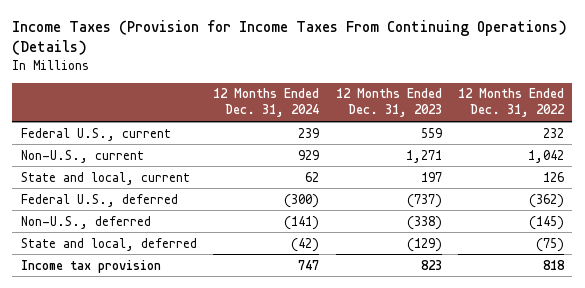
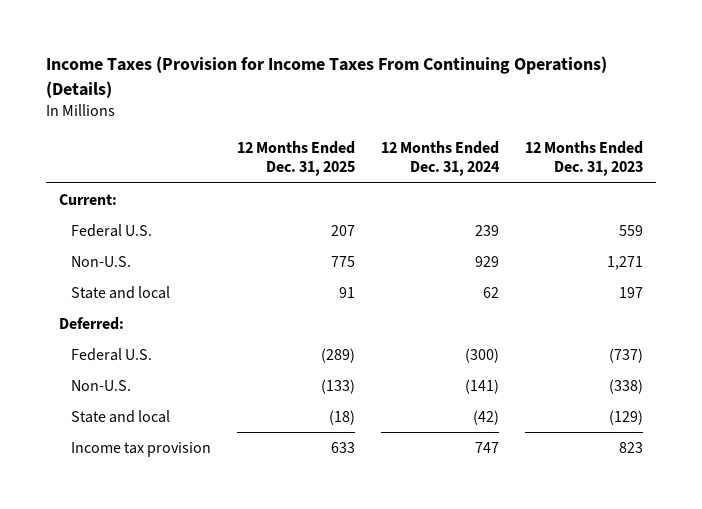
[458,88,566,118] 12 Months Ended Dec. 31, 2022 -> none
none -> [236,140,355,177] 12 Months Ended Dec. 31, 2025
none -> [58,193,117,205] Current:
[20,127,171,141] Federal U.S., current -> [70,223,152,237] Federal U.S.
[20,149,144,163] Non-U.S., current -> [70,255,131,267] Non-U.S.
[20,171,190,185] State and local, current -> [70,285,170,299] State and local
none -> [58,316,124,330] Deferred:
[20,193,178,207] Federal U.S., deferred -> [70,347,152,361] Federal U.S.
[20,215,151,229] Non-U.S., deferred -> [70,379,131,391] Non-U.S.
[20,237,197,251] State and local, deferred -> [70,409,170,423] State and local

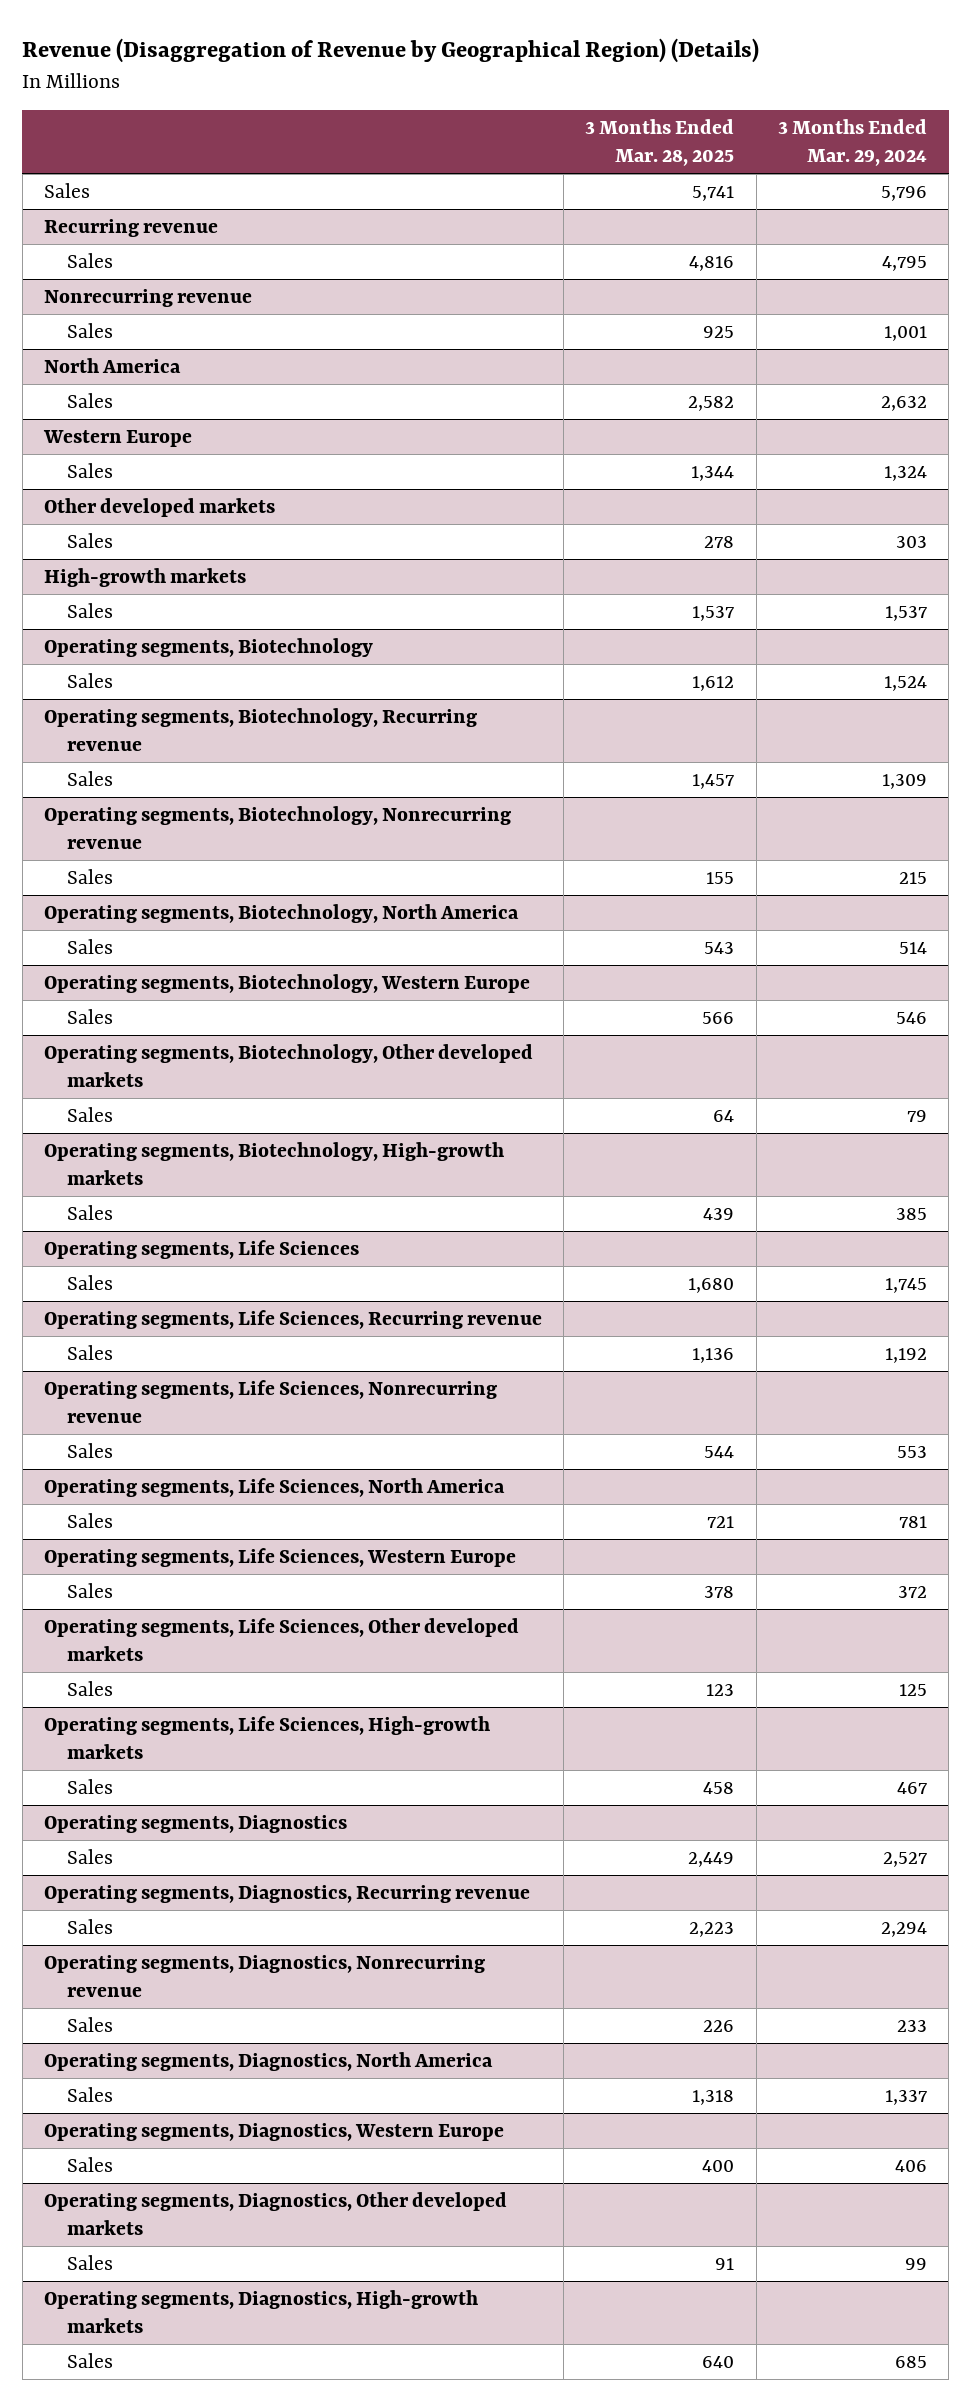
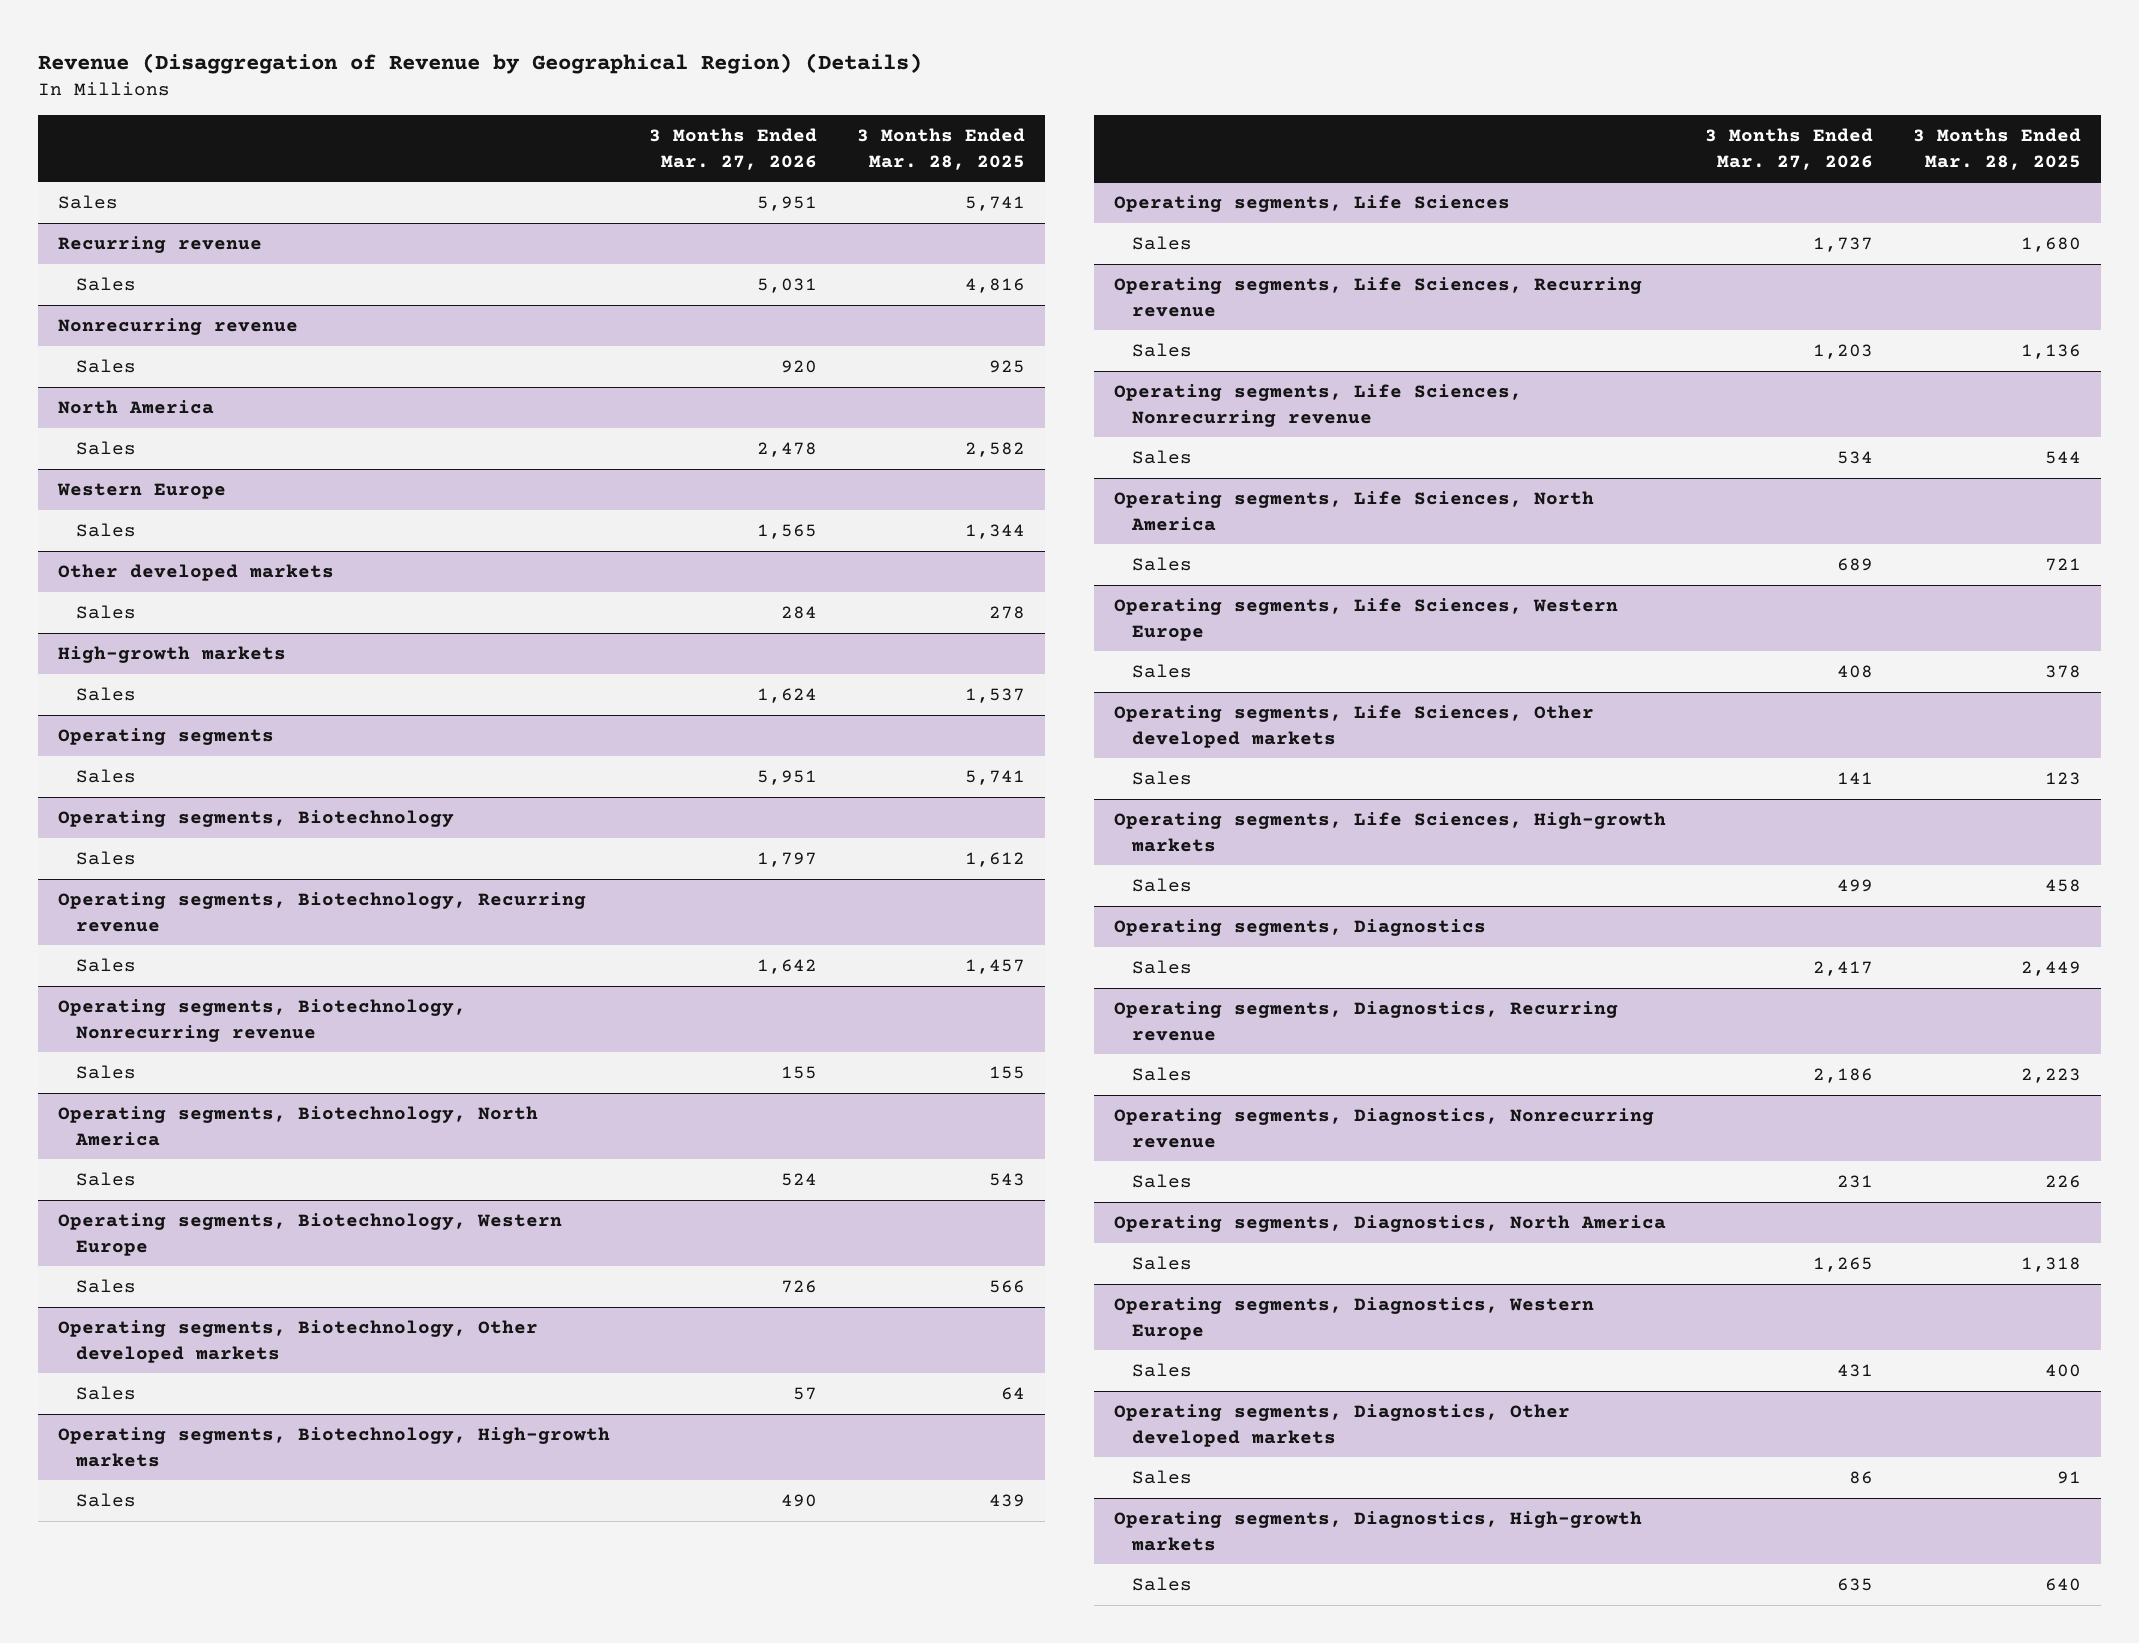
[777,119,927,167] 3 Months Ended Mar. 29, 2024 -> none
none -> [649,128,818,170] 3 Months Ended Mar. 27, 2026
none -> [57,728,274,746] Operating segments
none -> [75,769,136,784] Sales

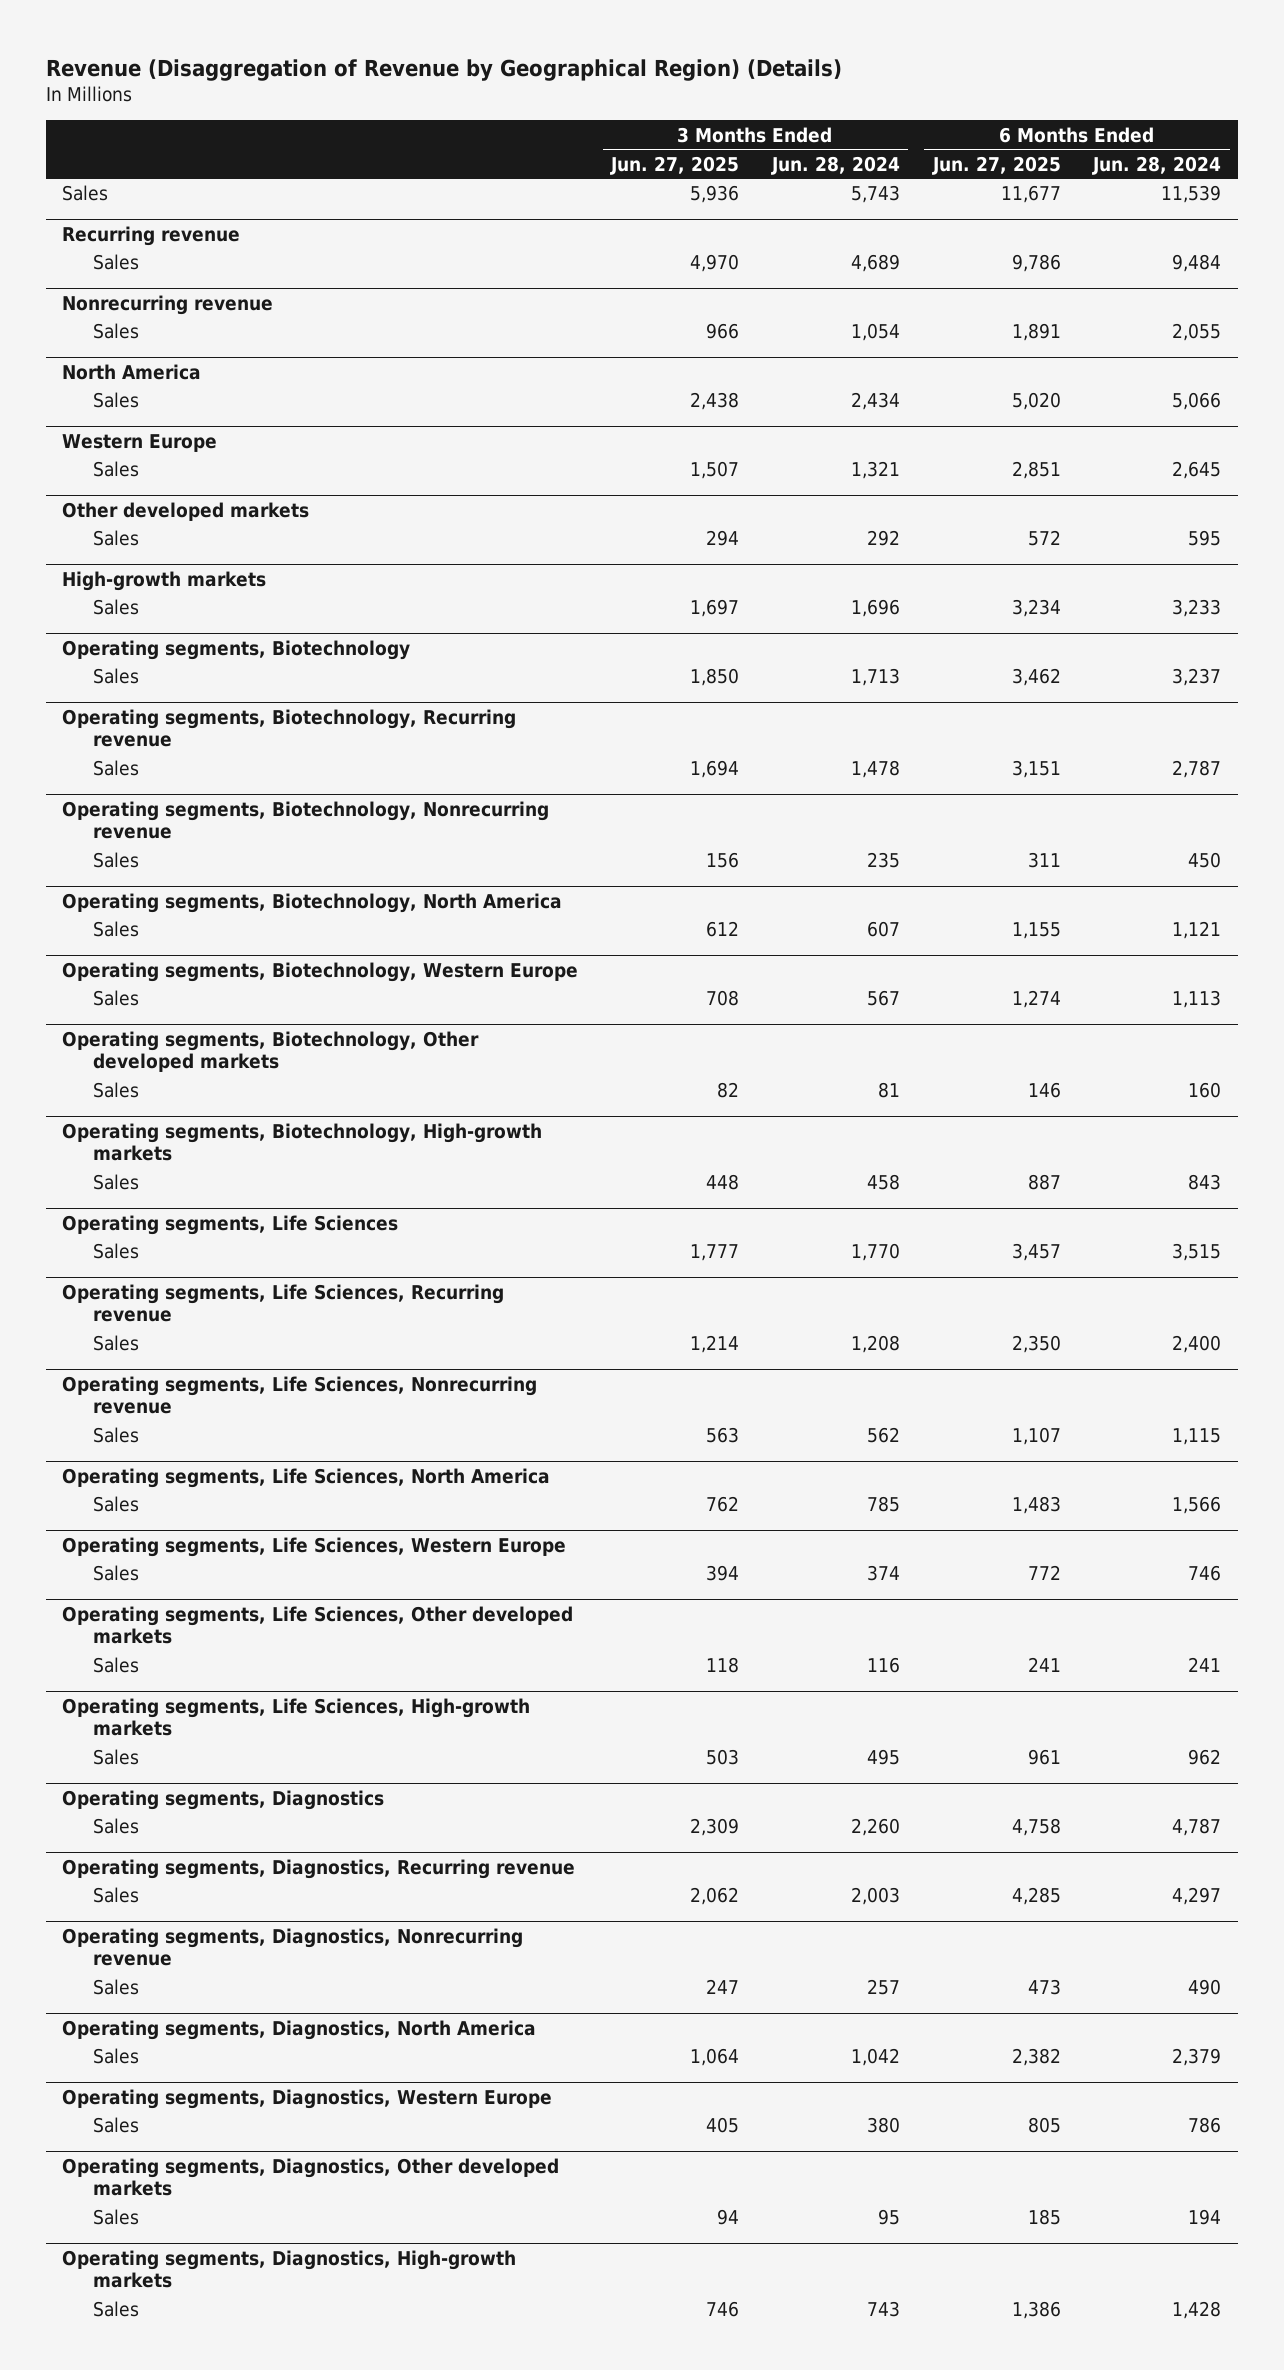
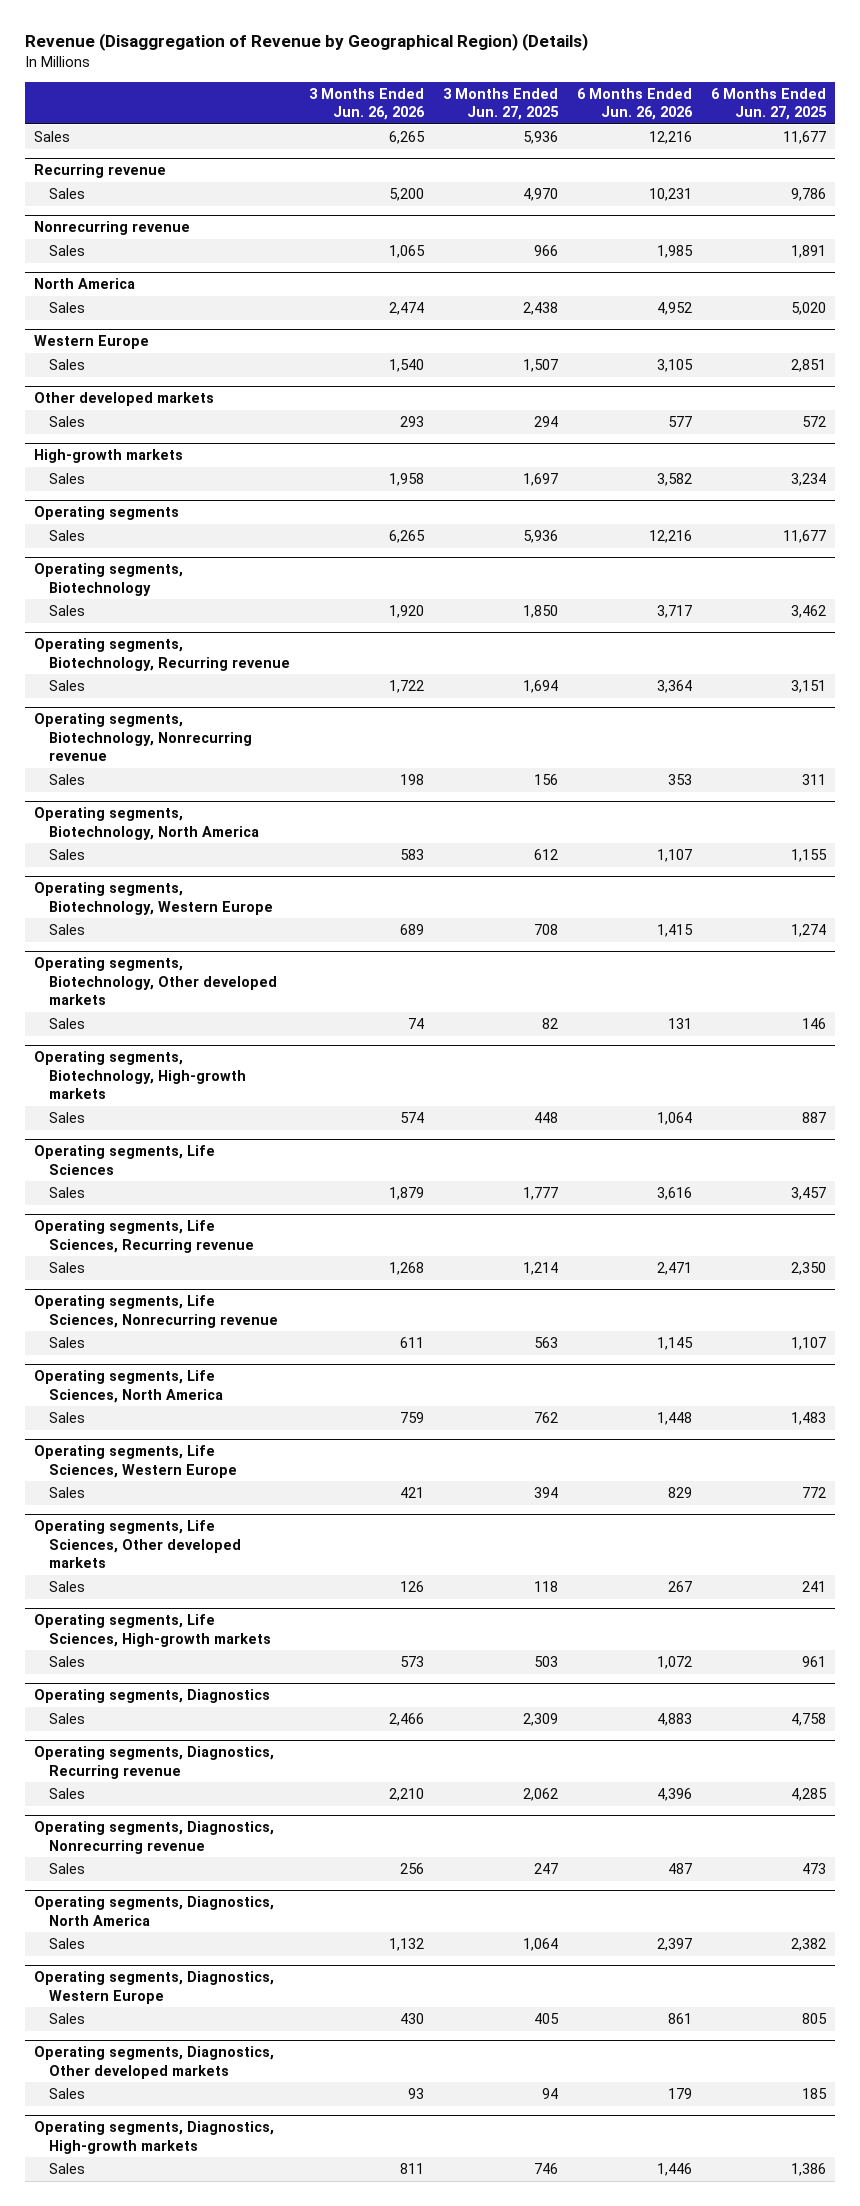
[770,155,900,175] Jun. 28, 2024 -> none
[1092,155,1222,175] Jun. 28, 2024 -> none
none -> [309,87,426,121] 3 Months Ended Jun. 26, 2026
none -> [576,87,693,121] 6 Months Ended Jun. 26, 2026
none -> [34,506,180,521] Operating segments
none -> [49,530,86,542] Sales

